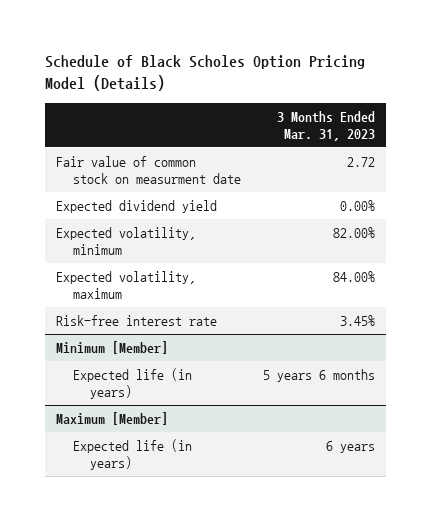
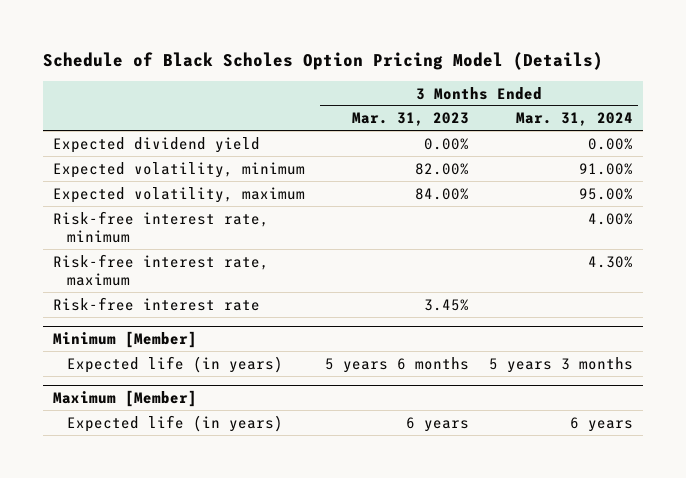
none -> [516,112,634,127] Mar. 31, 2024
[55,156,241,185] Fair value of common stock on measurment date -> none
none -> [53,210,270,243] Risk-free interest rate, minimum
none -> [53,253,270,286] Risk-free interest rate, maximum

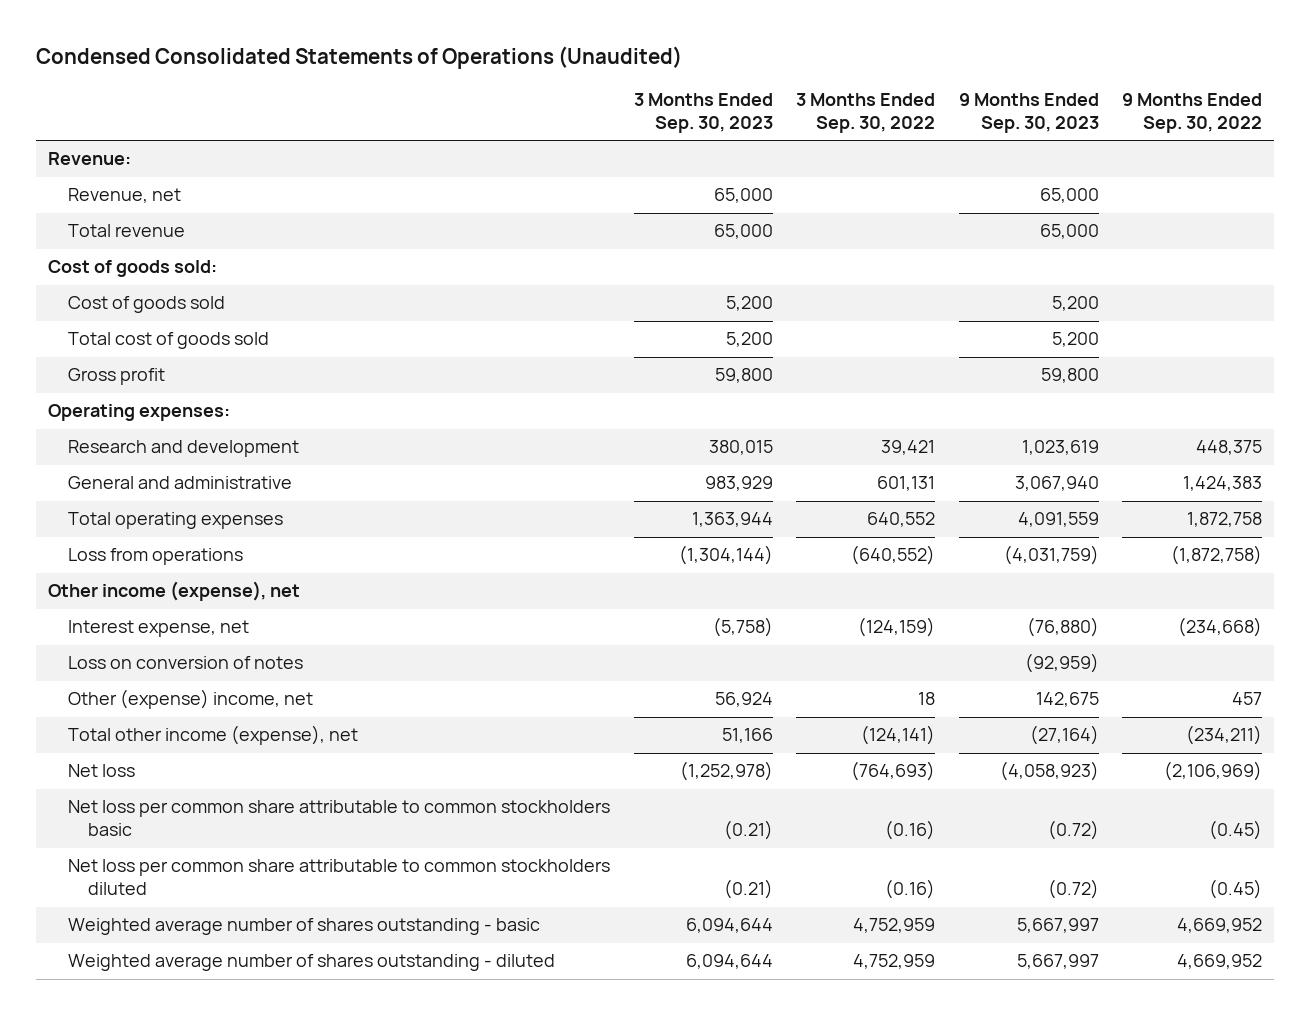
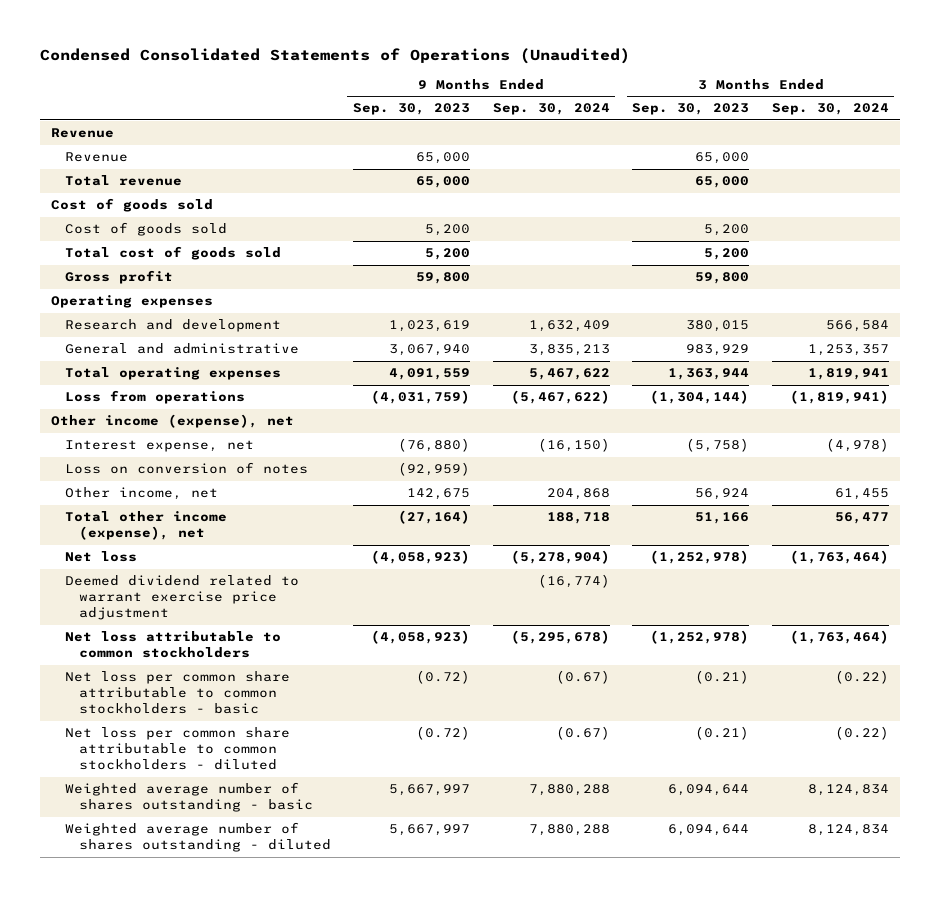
[796,93,936,133] 3 Months Ended Sep. 30, 2022 -> none
[1122,93,1263,133] 9 Months Ended Sep. 30, 2022 -> none
none -> [492,103,610,116] Sep. 30, 2024
none -> [771,103,889,116] Sep. 30, 2024
[47,152,131,166] Revenue: -> [51,128,115,139] Revenue
[68,188,182,204] Revenue, net -> [64,152,128,163] Revenue
[47,260,217,278] Cost of goods sold: -> [51,198,214,213] Cost of goods sold
[47,404,230,422] Operating expenses: -> [51,295,214,309] Operating expenses
[68,689,314,710] Other (expense) income, net -> [64,487,218,501] Other income, net
none -> [64,575,299,621] Deemed dividend related to warrant exercise price adjustment
none -> [64,631,281,659] Net loss attributable to common stockholders
[68,800,611,837] Net loss per common share attributable to common stockholders basic -> [64,671,290,715] Net loss per common share attributable to common stockholders - basic
[68,859,611,896] Net loss per common share attributable to common stockholders diluted -> [64,727,290,771] Net loss per common share attributable to common stockholders - diluted

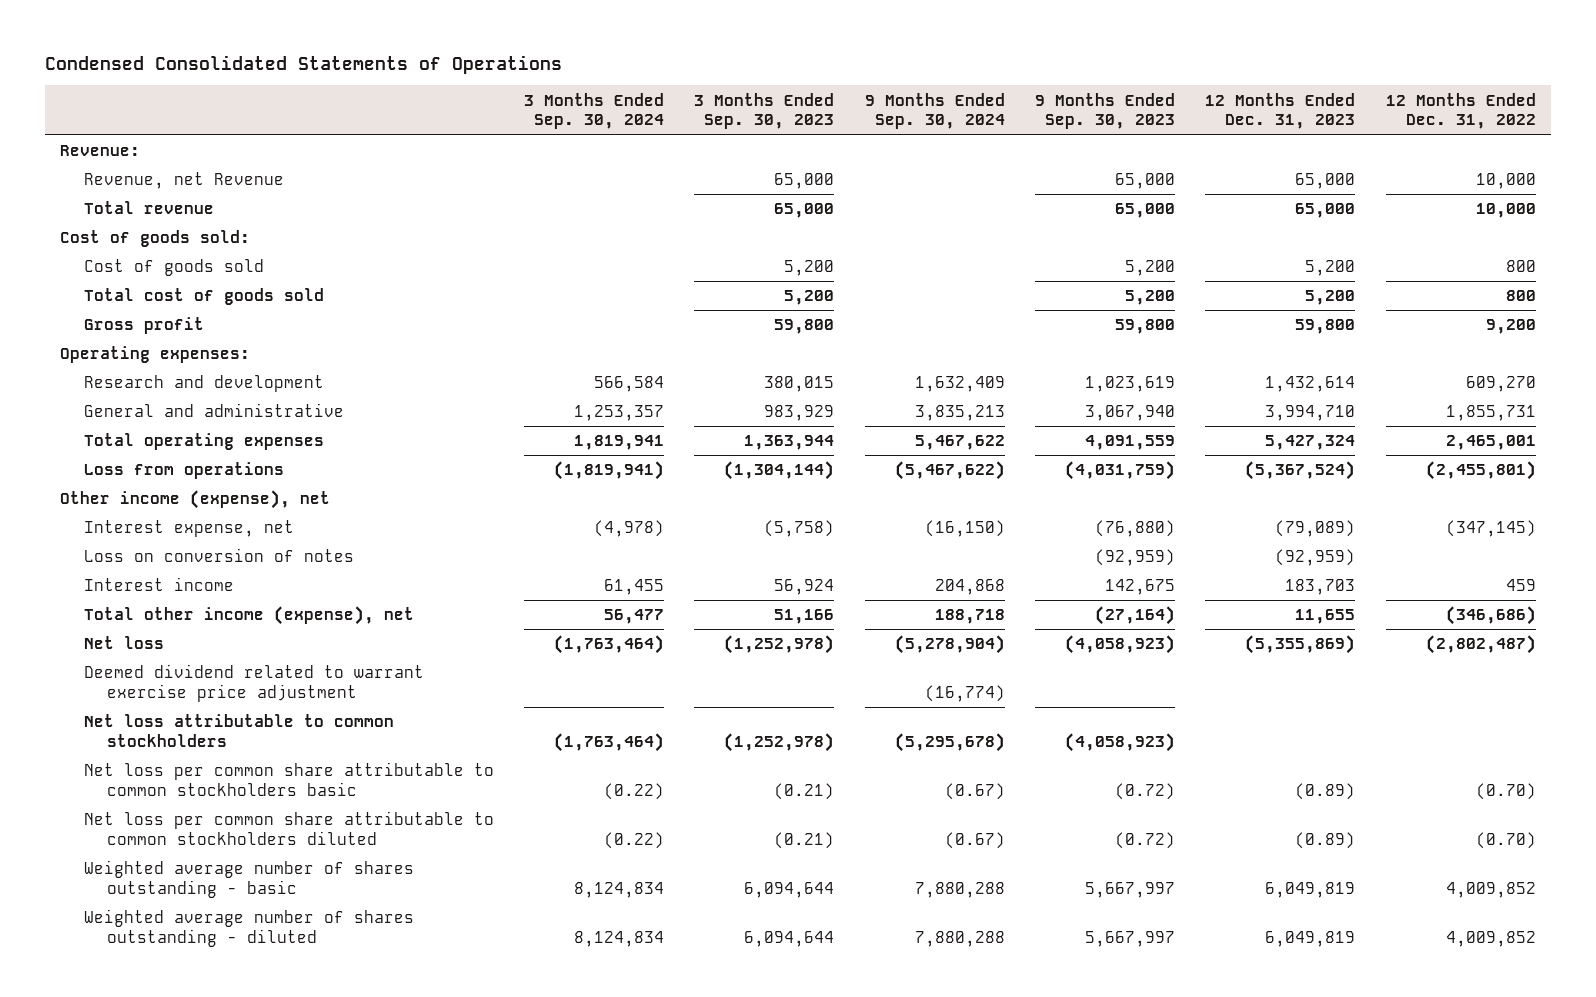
[39,47,630,64] Condensed Consolidated Statements of Operations (Unaudited) -> [45,54,563,74] Condensed Consolidated Statements of Operations
none -> [1205,92,1356,130] 12 Months Ended Dec. 31, 2023
none -> [1385,92,1536,130] 12 Months Ended Dec. 31, 2022
[51,128,115,139] Revenue -> [60,145,141,157] Revenue:
[64,152,128,163] Revenue -> [83,172,284,190] Revenue, net Revenue
[51,198,214,213] Cost of goods sold -> [60,230,251,248] Cost of goods sold:
[51,295,214,309] Operating expenses -> [60,346,251,364] Operating expenses:
[64,487,218,501] Other income, net -> [83,577,234,592] Interest income
[64,671,290,715] Net loss per common share attributable to common stockholders - basic -> [83,762,494,796] Net loss per common share attributable to common stockholders basic
[64,727,290,771] Net loss per common share attributable to common stockholders - diluted -> [83,811,494,845] Net loss per common share attributable to common stockholders diluted

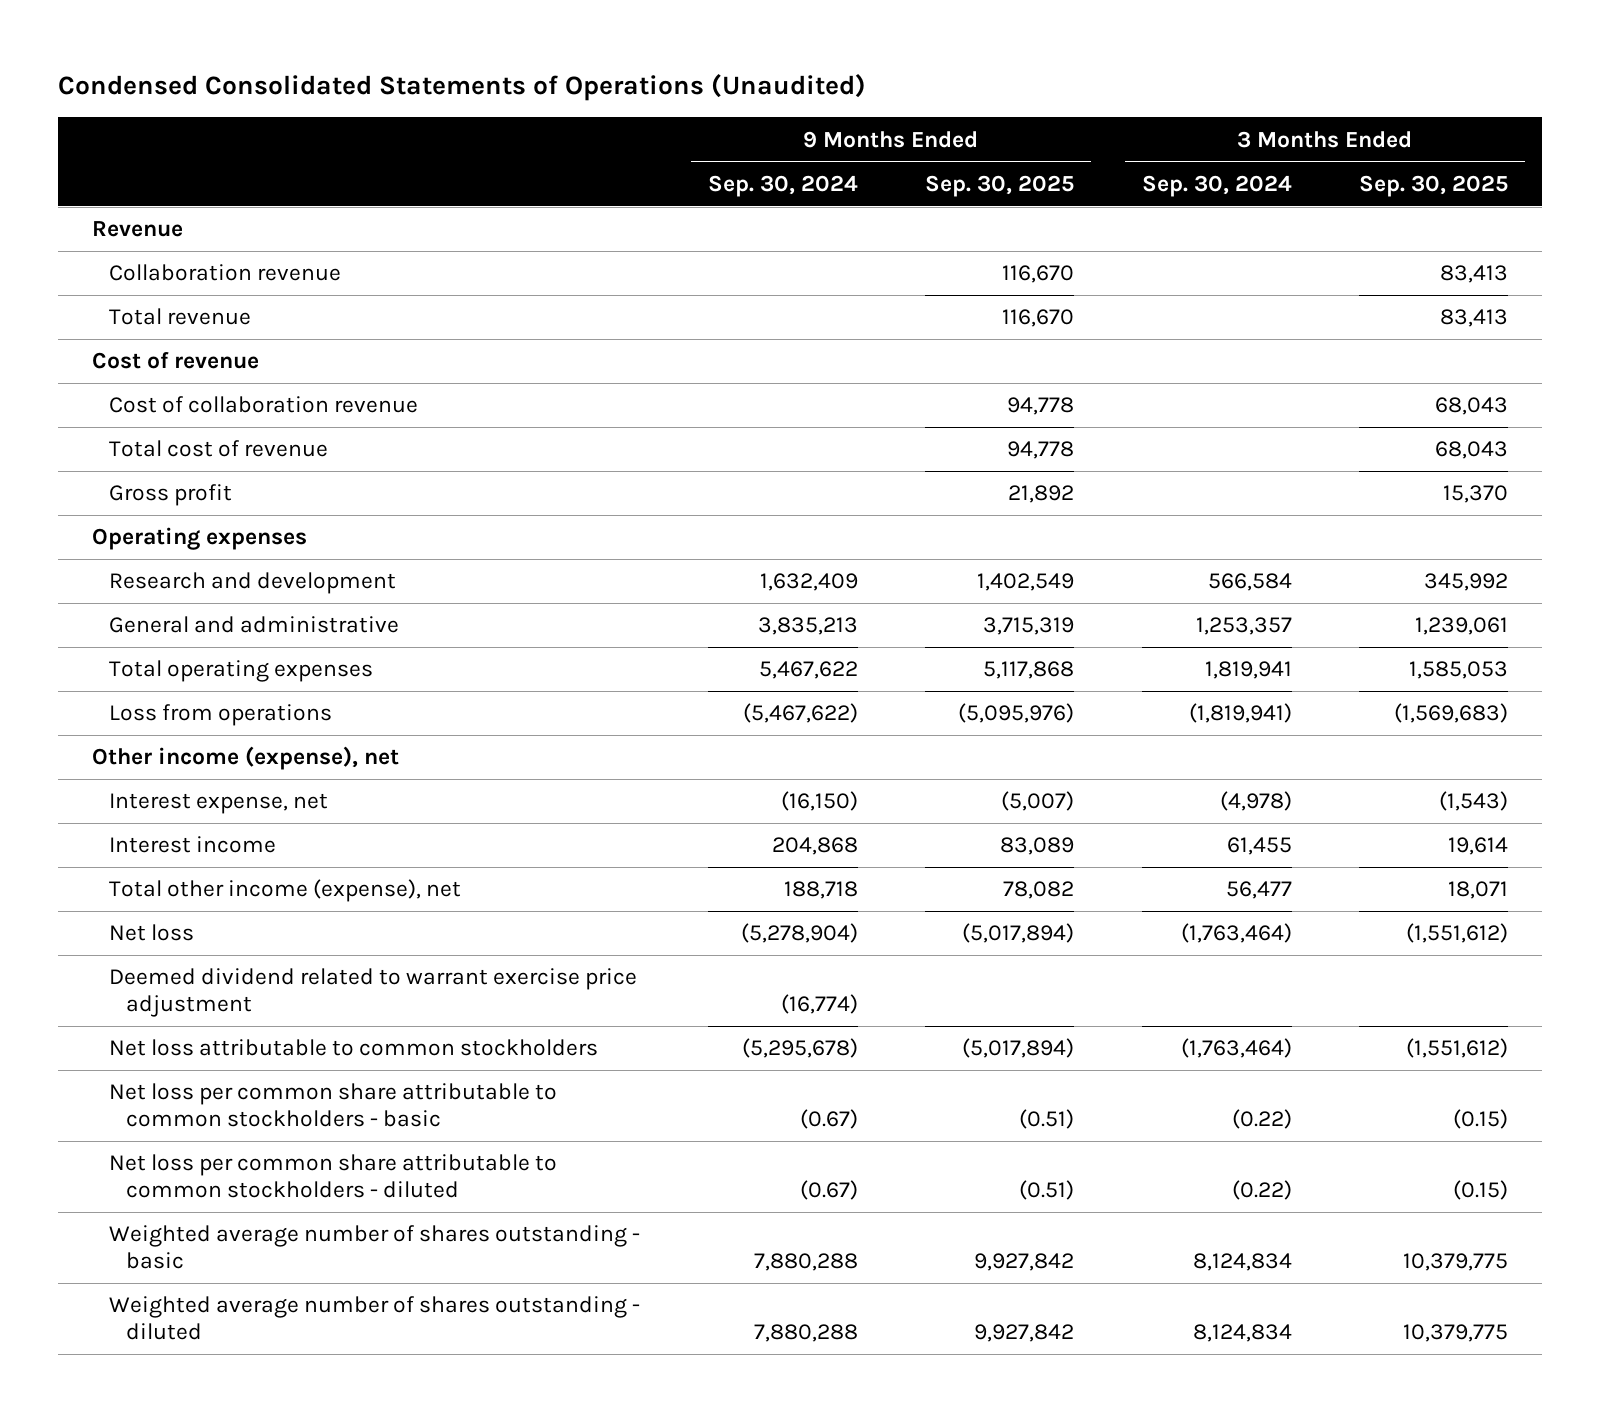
[45,54,563,74] Condensed Consolidated Statements of Operations -> [58,74,867,102] Condensed Consolidated Statements of Operations (Unaudited)
[694,92,835,130] 3 Months Ended Sep. 30, 2023 -> none
[1035,92,1176,130] 9 Months Ended Sep. 30, 2023 -> none
[1205,92,1356,130] 12 Months Ended Dec. 31, 2023 -> none
[1385,92,1536,130] 12 Months Ended Dec. 31, 2022 -> none
none -> [925,175,1075,198] Sep. 30, 2025
none -> [1359,175,1509,198] Sep. 30, 2025
[60,145,141,157] Revenue: -> [92,221,184,238] Revenue
[83,172,284,190] Revenue, net Revenue -> [109,264,342,282] Collaboration revenue
[60,230,251,248] Cost of goods sold: -> none
[83,259,264,277] Cost of goods sold -> none
none -> [92,352,260,370] Cost of revenue
[83,288,324,306] Total cost of goods sold -> [109,396,419,414] Cost of collaboration revenue
none -> [109,440,329,458] Total cost of revenue
[60,346,251,364] Operating expenses: -> [92,527,308,551] Operating expenses
[83,548,354,563] Loss on conversion of notes -> none
[83,762,494,796] Net loss per common share attributable to common stockholders basic -> [109,1083,558,1128] Net loss per common share attributable to common stockholders - basic
[83,811,494,845] Net loss per common share attributable to common stockholders diluted -> [109,1154,558,1199] Net loss per common share attributable to common stockholders - diluted

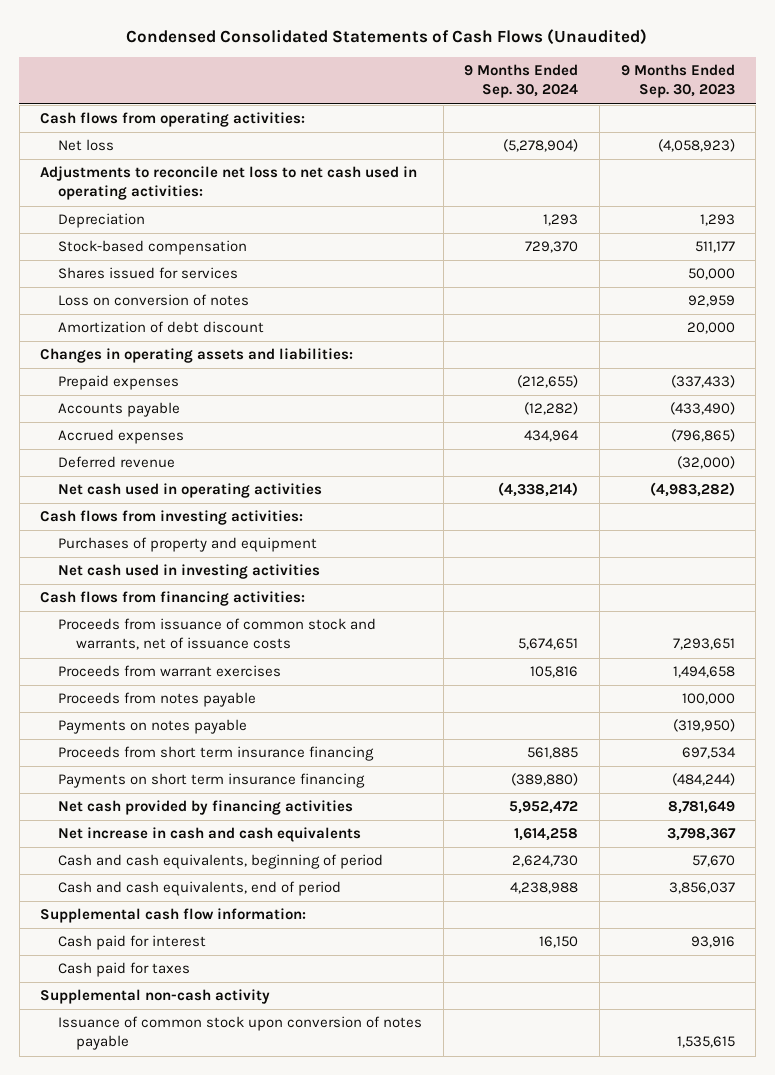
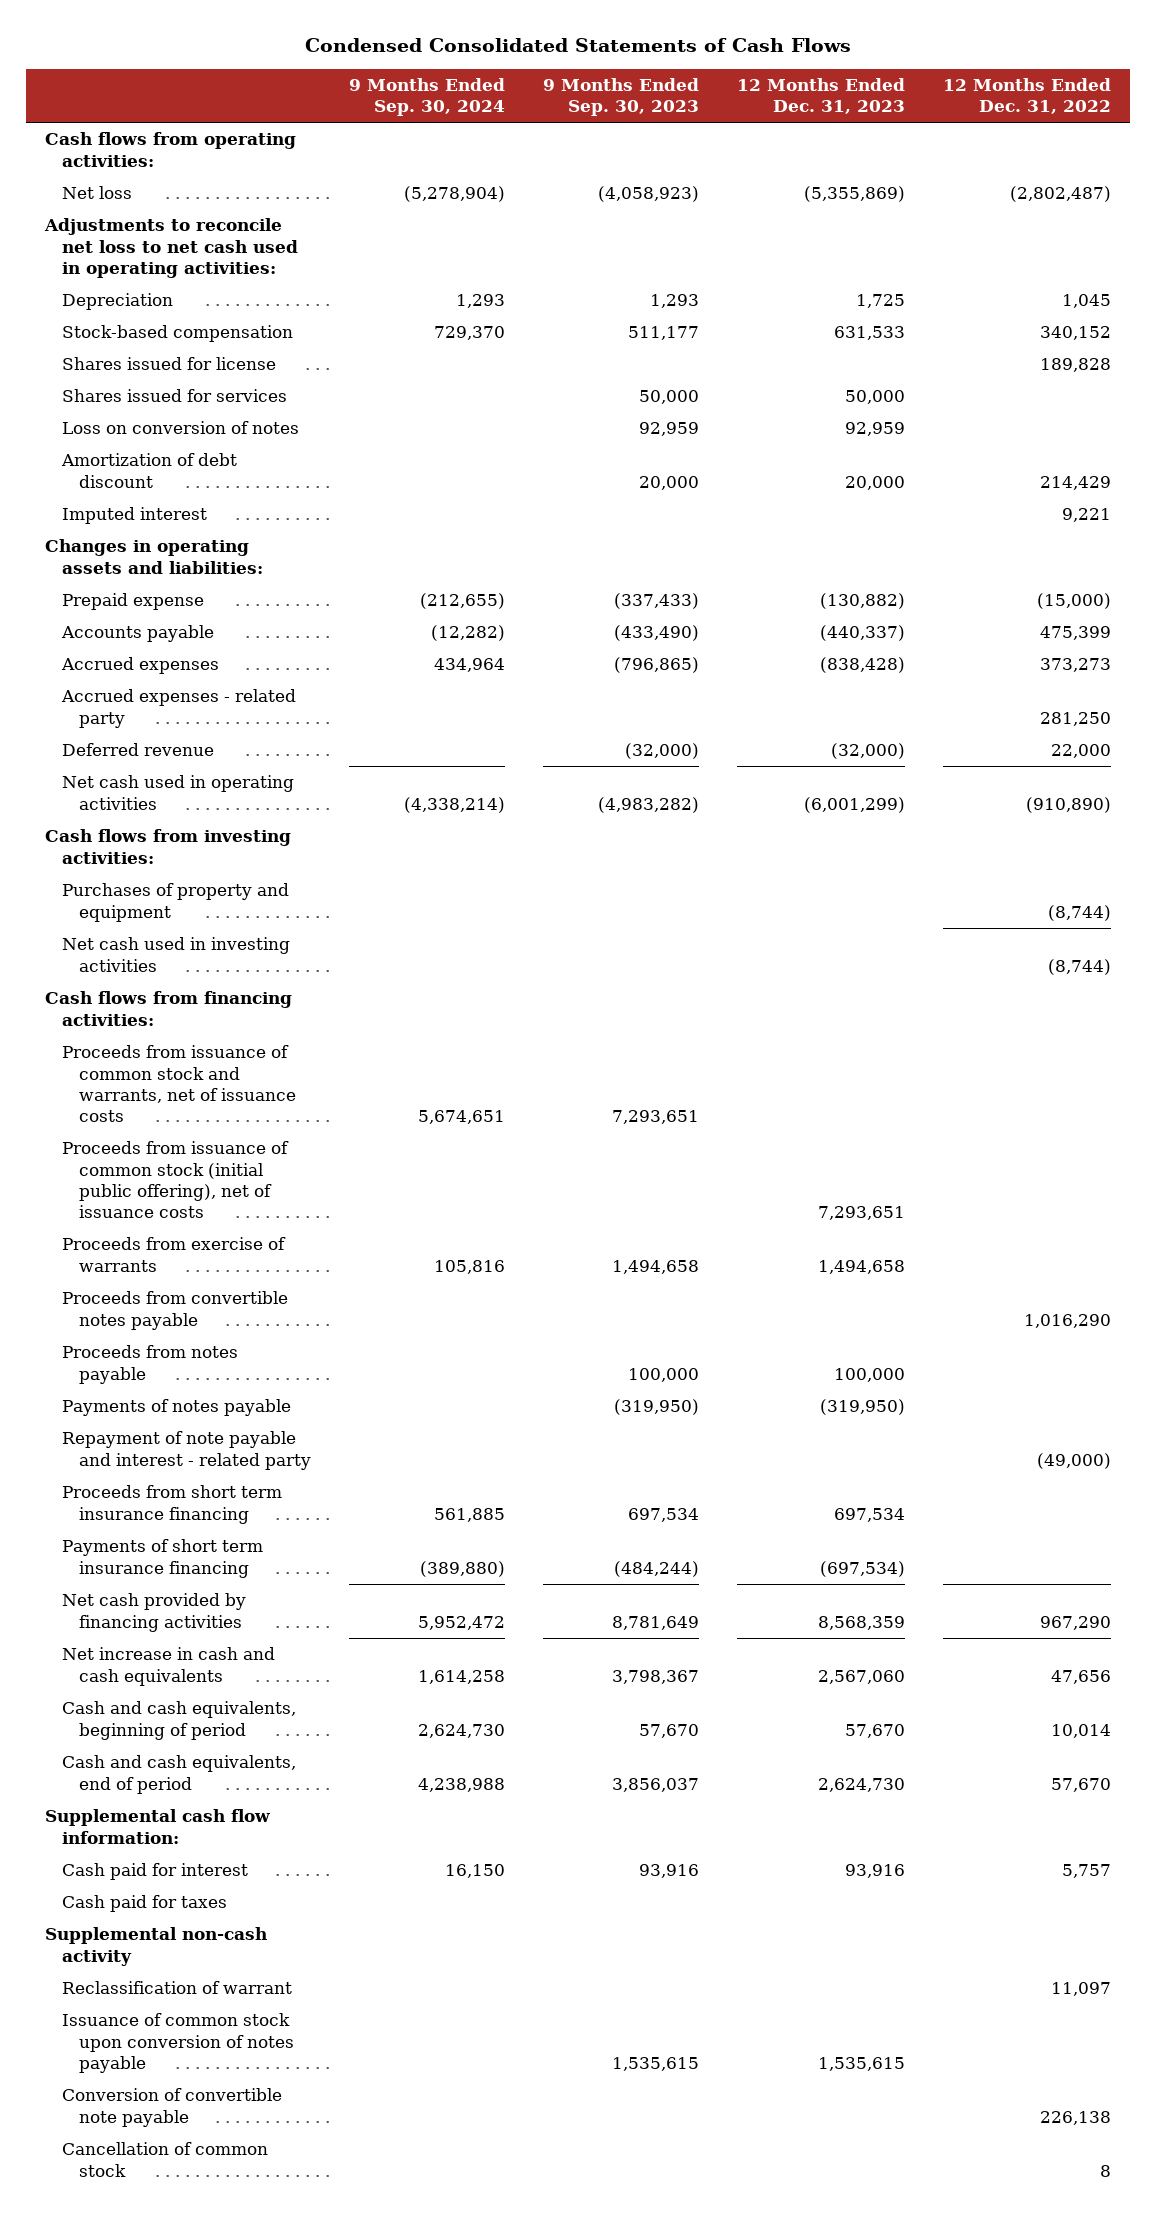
[126,29,648,46] Condensed Consolidated Statements of Cash Flows (Unaudited) -> [304,37,851,52] Condensed Consolidated Statements of Cash Flows
none -> [737,77,906,115] 12 Months Ended Dec. 31, 2023
none -> [943,77,1112,115] 12 Months Ended Dec. 31, 2022
none -> [62,357,277,371] Shares issued for license
none -> [62,507,208,525] Imputed interest
[58,375,180,391] Prepaid expenses -> [62,593,205,611] Prepaid expense
none -> [61,689,297,728] Accrued expenses - related party
none -> [62,1141,290,1219] Proceeds from issuance of common stock (initial public offering), net of issuance costs
[58,665,282,678] Proceeds from warrant exercises -> [62,1237,287,1272] Proceeds from exercise of warrants
none -> [62,1291,289,1330] Proceeds from convertible notes payable
[58,719,248,735] Payments on notes payable -> [62,1399,292,1417] Payments of notes payable
none -> [62,1431,312,1470] Repayment of note payable and interest - related party
[58,773,366,789] Payments on short term insurance financing -> [62,1539,264,1578] Payments of short term insurance financing
none -> [62,1981,293,1995] Reclassification of warrant
none -> [62,2088,283,2127] Conversion of convertible note payable
none -> [62,2142,269,2177] Cancellation of common stock

